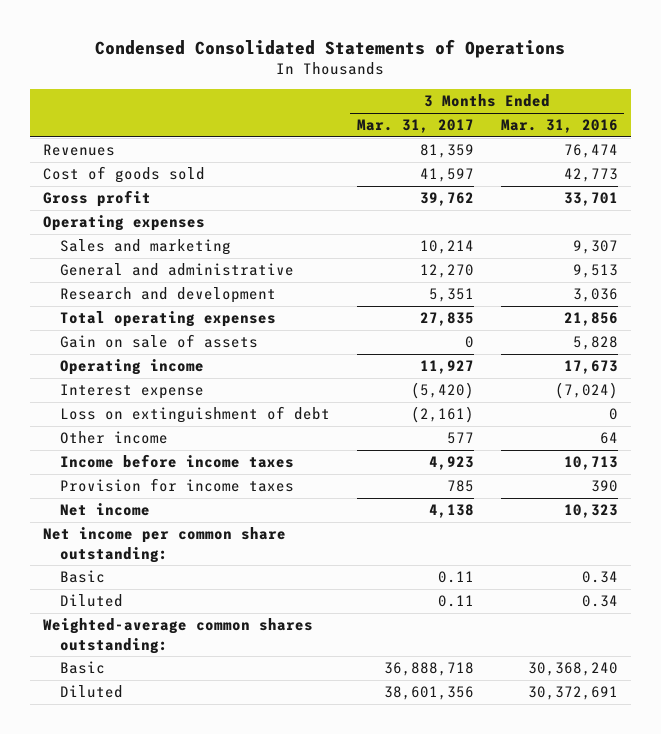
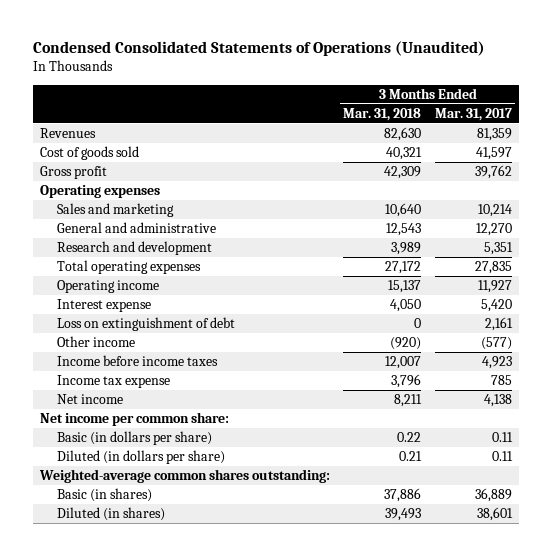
[95,38,566,58] Condensed Consolidated Statements of Operations -> [32,41,485,57] Condensed Consolidated Statements of Operations (Unaudited)
[500,119,618,134] Mar. 31, 2016 -> none
none -> [343,107,422,121] Mar. 31, 2018
[60,334,259,349] Gain on sale of assets -> none
[410,382,474,400] (5,420) -> [481,299,513,313] 5,420
[410,406,474,424] (2,161) -> [485,317,514,332] 2,161
[446,432,474,445] 577 -> [481,337,513,351] (577)
[60,478,295,493] Provision for income taxes -> [56,375,170,389] Income tax expense
[43,527,287,563] Net income per common share outstanding: -> [39,412,229,427] Net income per common share:
[60,570,106,584] Basic -> [56,431,212,446] Basic (in dollars per share)
[60,594,124,608] Diluted -> [56,450,225,465] Diluted (in dollars per share)
[60,661,106,675] Basic -> [56,488,152,503] Basic (in shares)
[383,662,474,677] 36,888,718 -> [475,488,513,503] 36,889
[60,685,124,699] Diluted -> [56,507,165,522] Diluted (in shares)
[383,686,474,701] 38,601,356 -> [477,507,514,522] 38,601

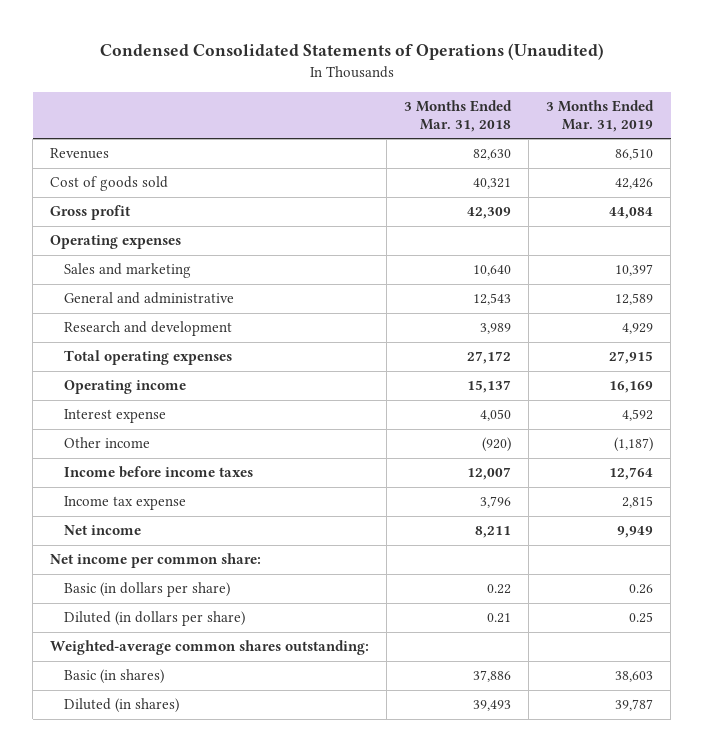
[435,107,513,121] Mar. 31, 2017 -> none
none -> [546,100,655,132] 3 Months Ended Mar. 31, 2019
[56,317,235,332] Loss on extinguishment of debt -> none

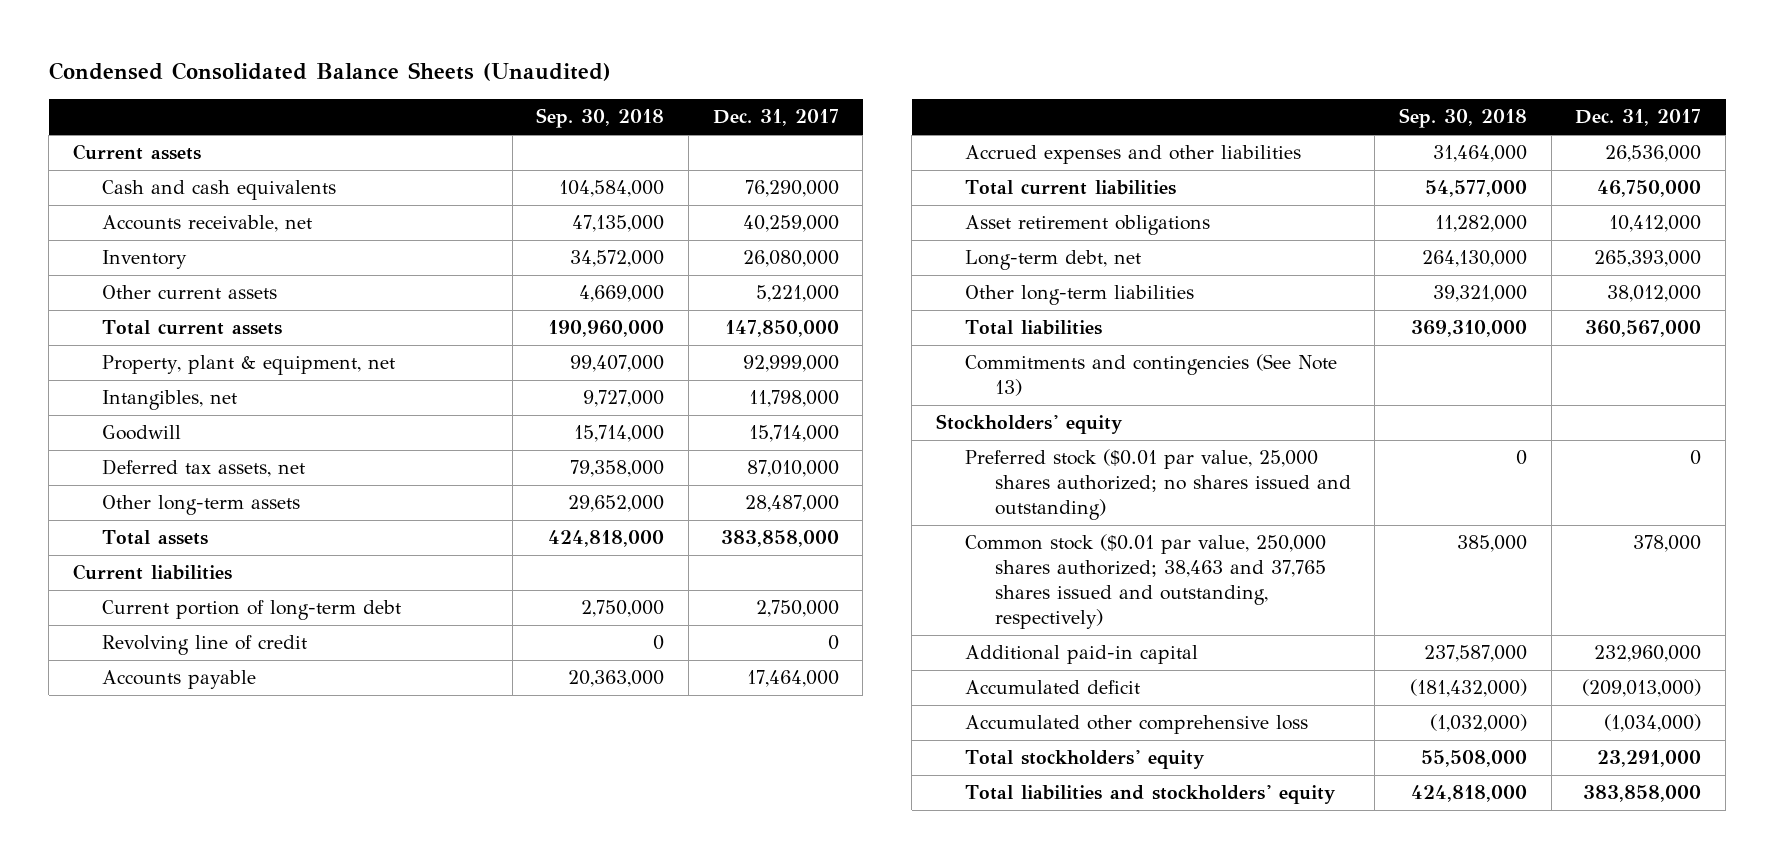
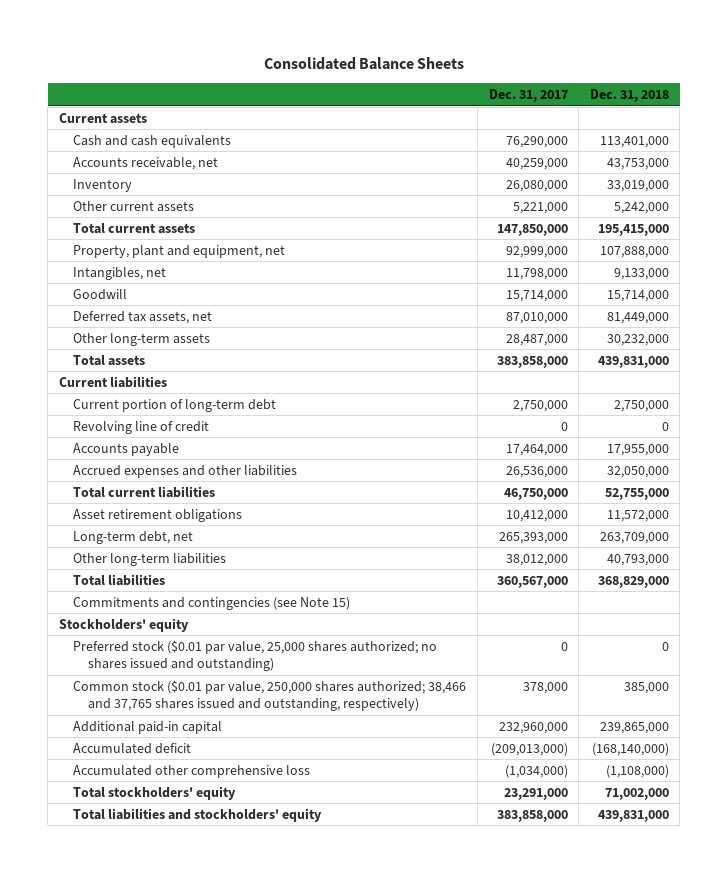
[48,62,611,82] Condensed Consolidated Balance Sheets (Unaudited) -> [263,57,464,71] Consolidated Balance Sheets
[536,108,665,129] Sep. 30, 2018 -> none
none -> [589,89,669,103] Dec. 31, 2018
[102,355,396,376] Property, plant & equipment, net -> [73,244,286,258] Property, plant and equipment, net
[965,354,1338,397] Commitments and contingencies (See Note 13) -> [73,596,351,610] Commitments and contingencies (see Note 15)
[965,534,1327,629] Common stock ($0.01 par value, 250,000 shares authorized; 38,463 and 37,765 shares issued and outstanding, respectively) -> [73,679,467,712] Common stock ($0.01 par value, 250,000 shares authorized; 38,466 and 37,765 shares issued and outstanding, respectively)

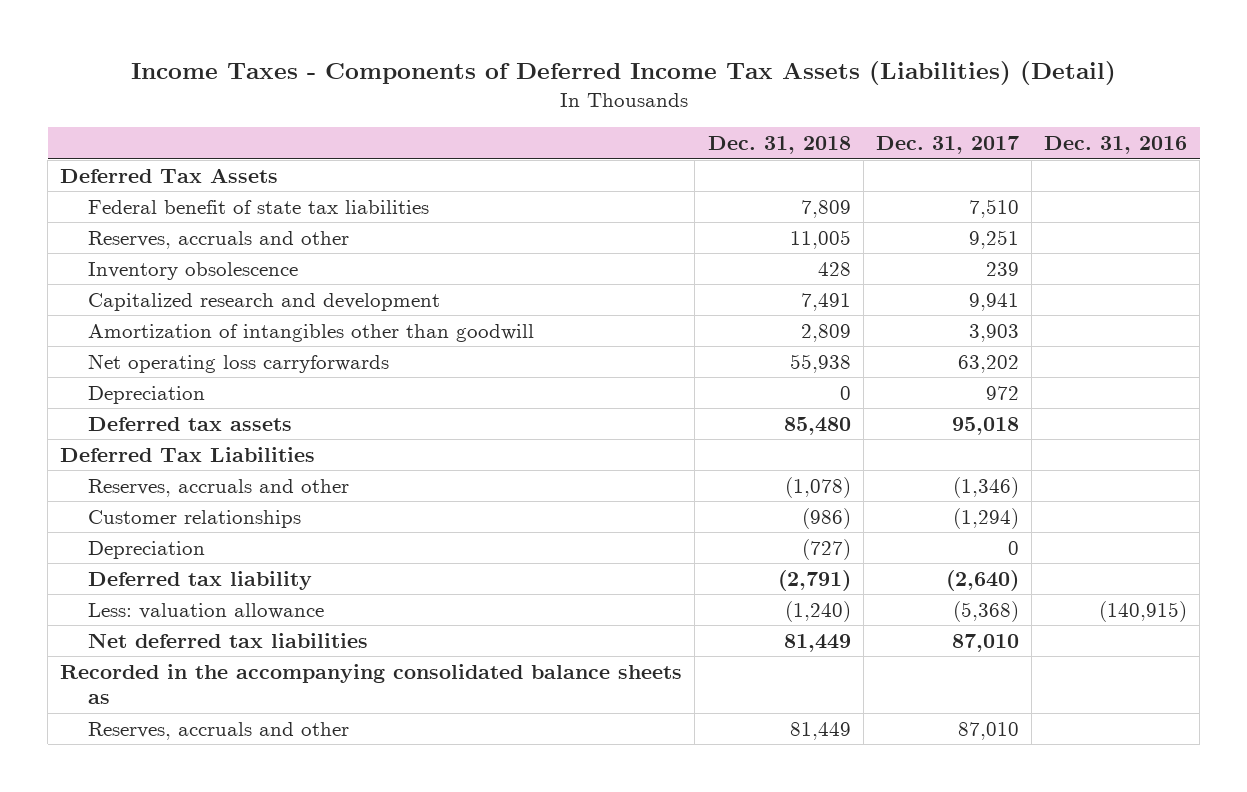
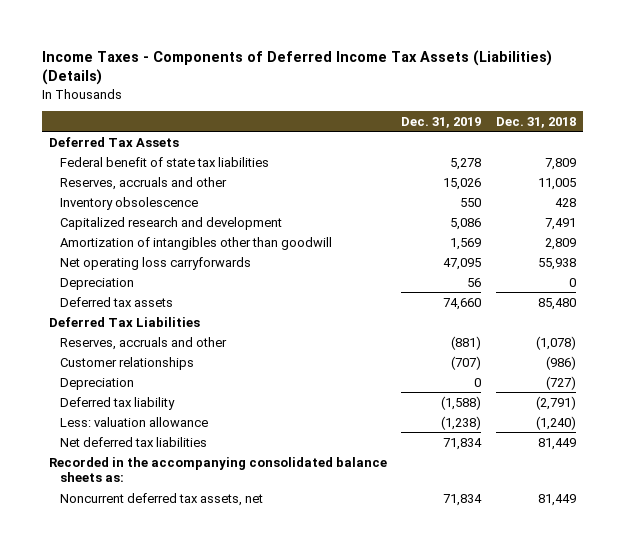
[130,61,1116,86] Income Taxes - Components of Deferred Income Tax Assets (Liabilities) (Detail) -> [41,49,552,86] Income Taxes - Components of Deferred Income Tax Assets (Liabilities) (Details)
[875,136,1019,155] Dec. 31, 2017 -> none
[1044,136,1188,155] Dec. 31, 2016 -> none
none -> [401,116,482,128] Dec. 31, 2019
[60,663,683,705] Recorded in the accompanying consolidated balance sheets as -> [48,456,387,483] Recorded in the accompanying consolidated balance sheets as:
[87,721,349,740] Reserves, accruals and other -> [59,492,263,506] Noncurrent deferred tax assets, net

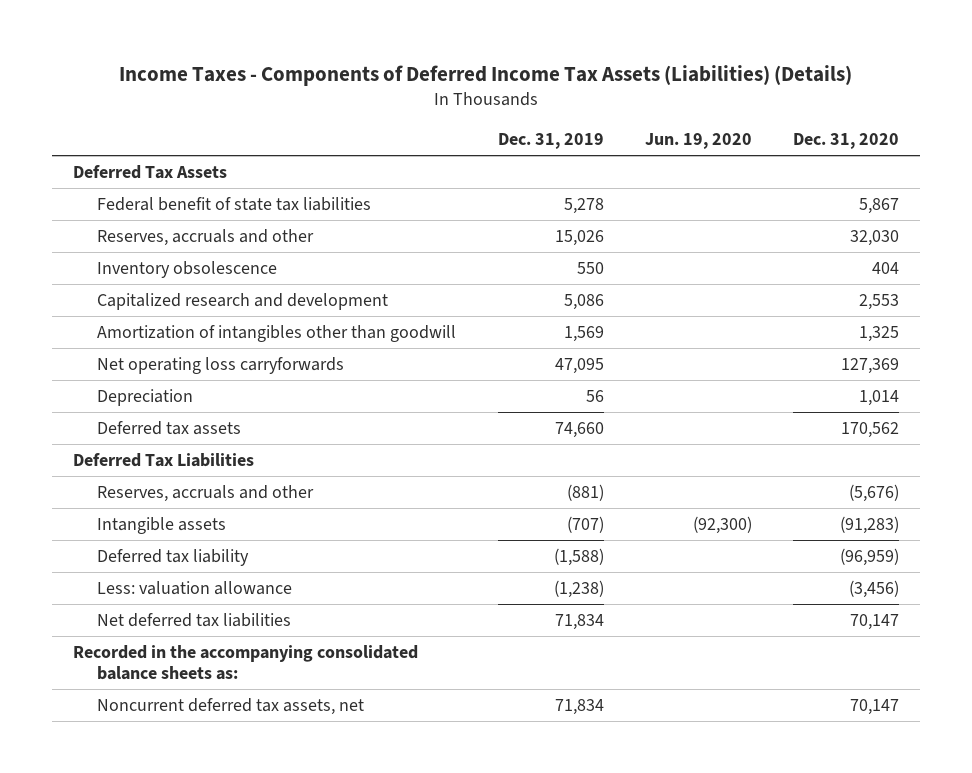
[495,116,576,128] Dec. 31, 2018 -> none
none -> [645,133,753,150] Jun. 19, 2020
none -> [793,133,900,150] Dec. 31, 2020
[59,377,134,390] Depreciation -> none
[59,356,194,370] Customer relationships -> [97,517,227,535] Intangible assets

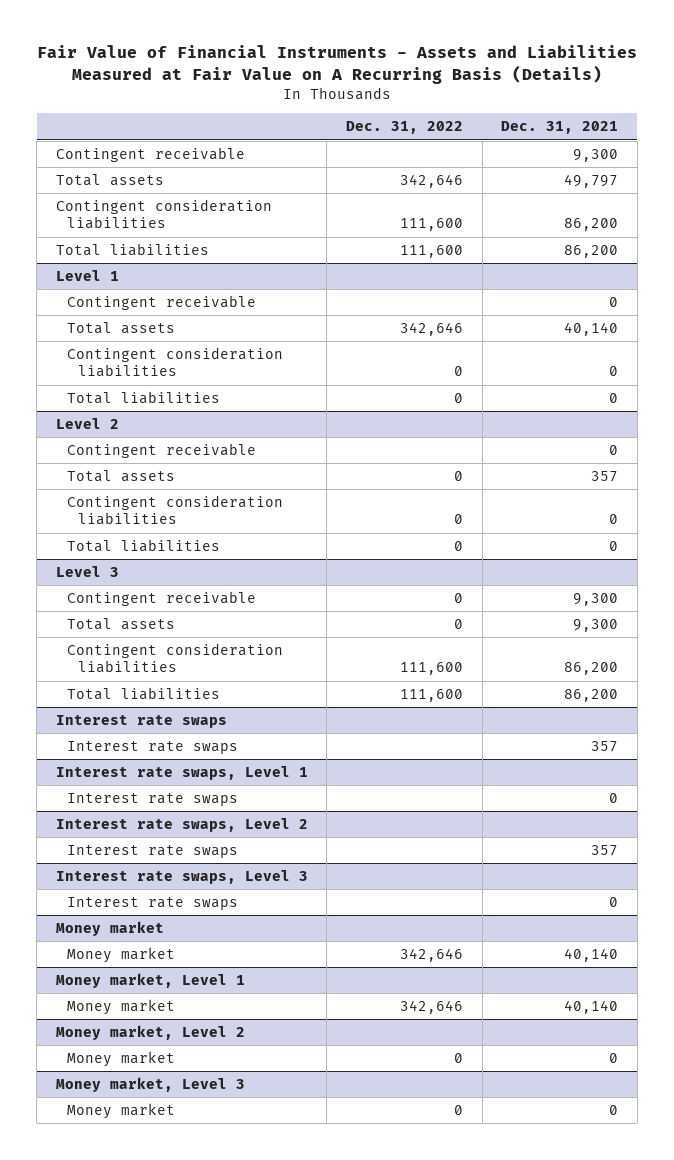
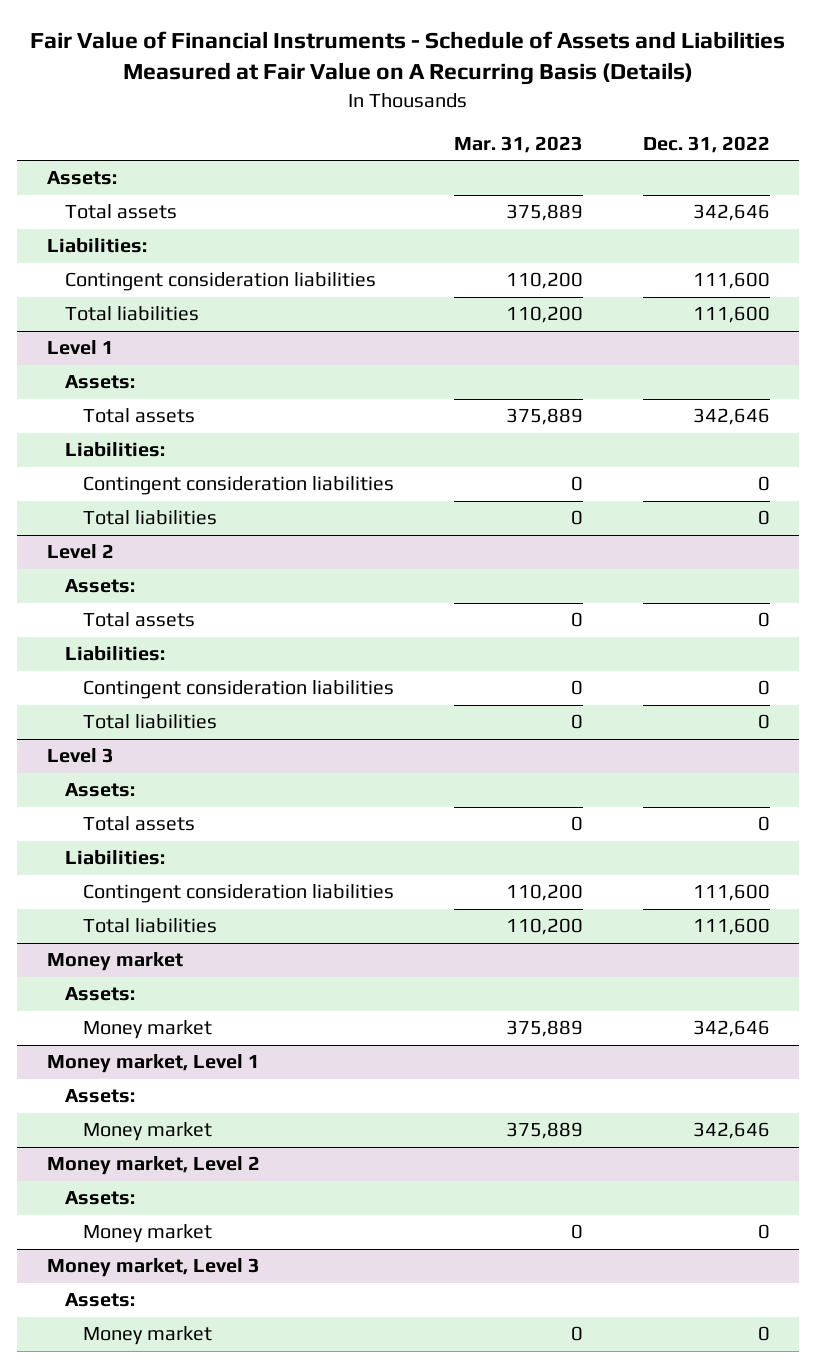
[36,45,637,85] Fair Value of Financial Instruments - Assets and Liabilities Measured at Fair Value on A Recurring Basis (Details) -> [30,31,786,86] Fair Value of Financial Instruments - Schedule of Assets and Liabilities Measured at Fair Value on A Recurring Basis (Details)
[501,121,619,135] Dec. 31, 2021 -> none
none -> [453,135,583,153] Mar. 31, 2023
[55,147,245,163] Contingent receivable -> none
none -> [46,171,117,186] Assets:
none -> [46,238,147,254] Liabilities:
[66,295,256,311] Contingent receivable -> none
none -> [65,375,136,390] Assets:
none -> [65,442,166,458] Liabilities:
[66,443,256,459] Contingent receivable -> none
none -> [65,579,136,594] Assets:
none -> [65,646,166,662] Liabilities:
[66,591,256,607] Contingent receivable -> none
none -> [65,783,136,798] Assets:
none -> [65,850,166,866] Liabilities:
[55,715,227,729] Interest rate swaps -> none
[66,741,238,755] Interest rate swaps -> none
[55,766,308,781] Interest rate swaps, Level 1 -> none
[66,793,238,807] Interest rate swaps -> none
[55,818,308,833] Interest rate swaps, Level 2 -> none
[66,845,238,859] Interest rate swaps -> none
[55,870,308,885] Interest rate swaps, Level 3 -> none
[66,897,238,911] Interest rate swaps -> none
none -> [65,987,136,1002] Assets:
none -> [65,1089,136,1104] Assets:
none -> [65,1191,136,1206] Assets:
none -> [65,1293,136,1308] Assets:

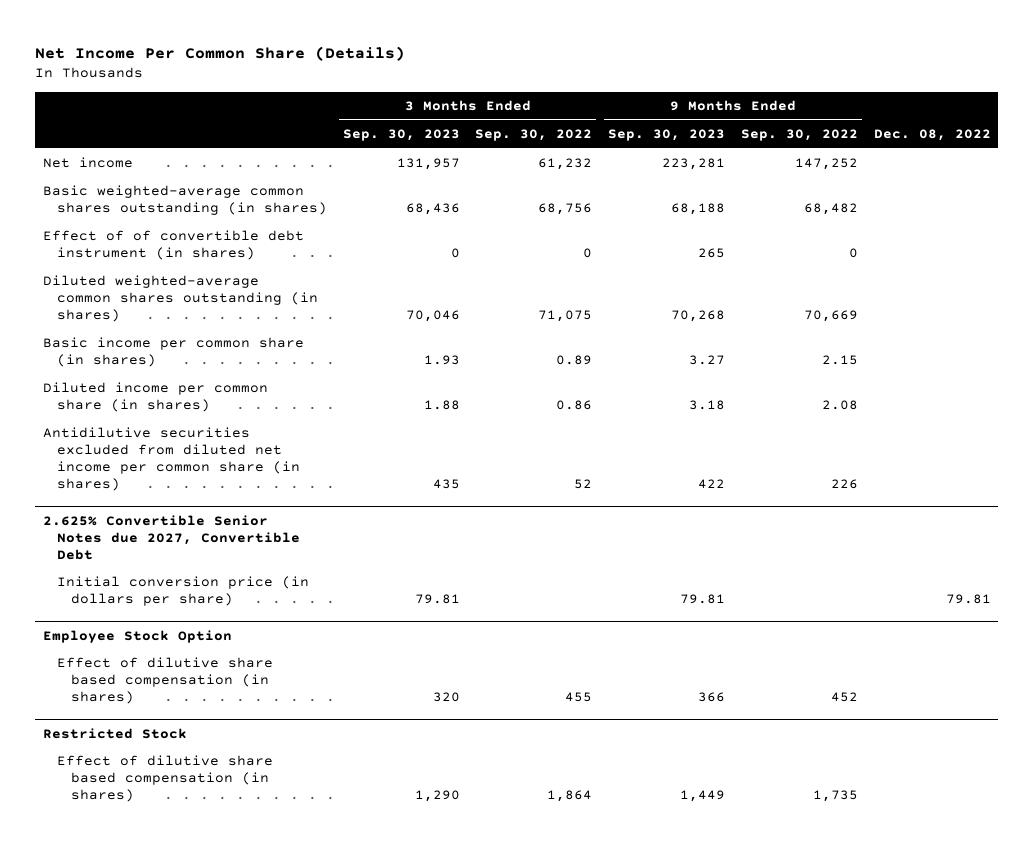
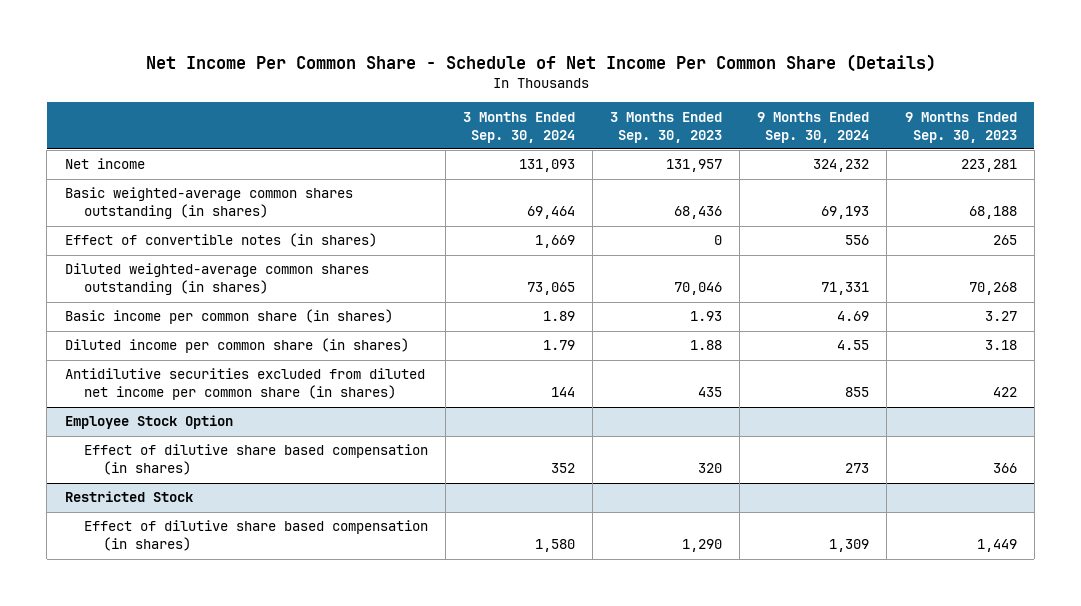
[35,45,406,61] Net Income Per Common Share (Details) -> [145,53,936,72] Net Income Per Common Share - Schedule of Net Income Per Common Share (Details)
[475,128,593,141] Sep. 30, 2022 -> none
[740,128,858,141] Sep. 30, 2022 -> none
[873,128,991,141] Dec. 08, 2022 -> none
none -> [462,111,575,143] 3 Months Ended Sep. 30, 2024
none -> [757,111,870,143] 9 Months Ended Sep. 30, 2024
[43,230,305,261] Effect of of convertible debt instrument (in shares) -> [64,233,377,248] Effect of convertible notes (in shares)
[43,514,300,560] 2.625% Convertible Senior Notes due 2027, Convertible Debt -> none
[56,576,309,607] Initial conversion price (in dollars per share) -> none

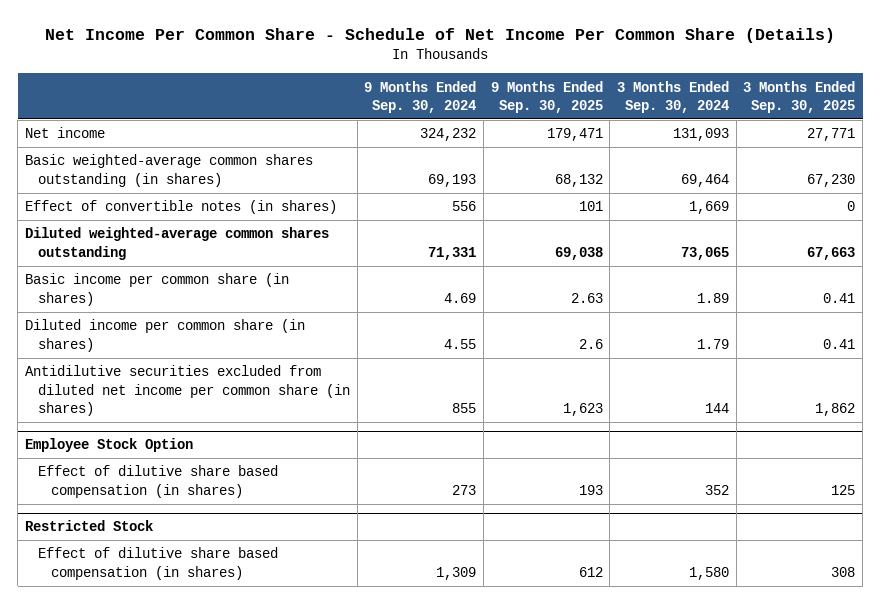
[610,111,723,143] 3 Months Ended Sep. 30, 2023 -> none
[904,111,1017,143] 9 Months Ended Sep. 30, 2023 -> none
none -> [490,80,603,114] 9 Months Ended Sep. 30, 2025
none -> [743,80,856,114] 3 Months Ended Sep. 30, 2025
[64,263,369,296] Diluted weighted-average common shares outstanding (in shares) -> [25,227,330,260] Diluted weighted-average common shares outstanding

